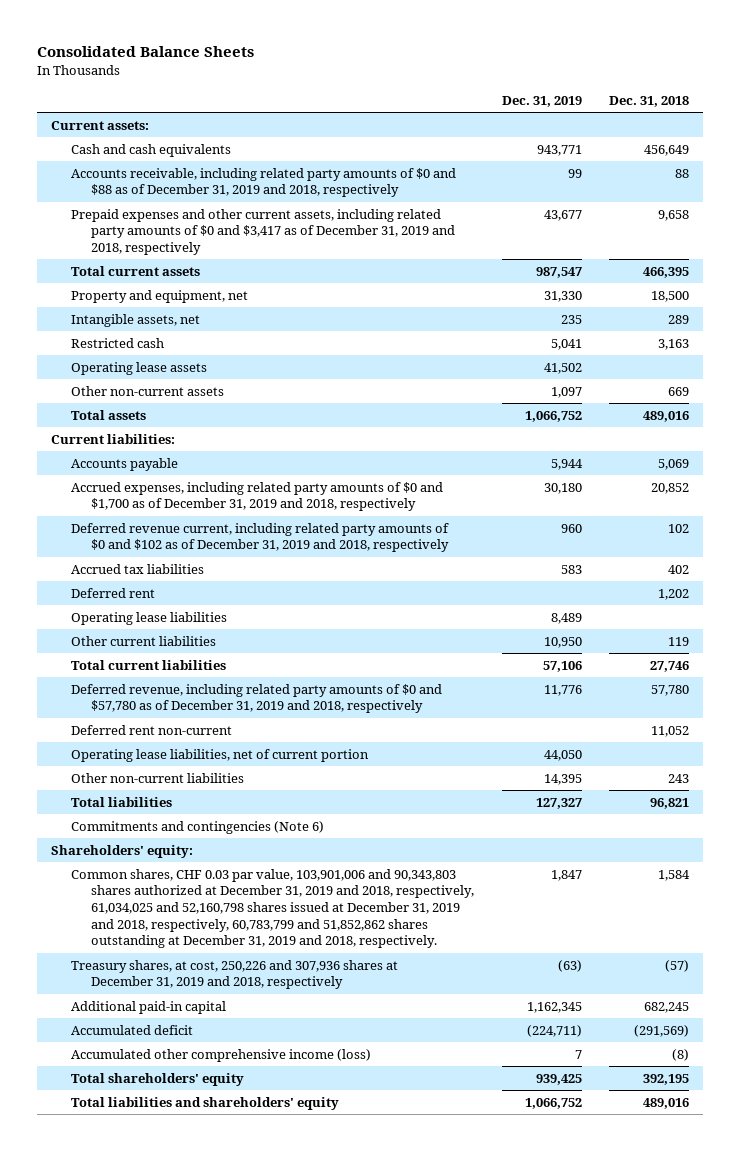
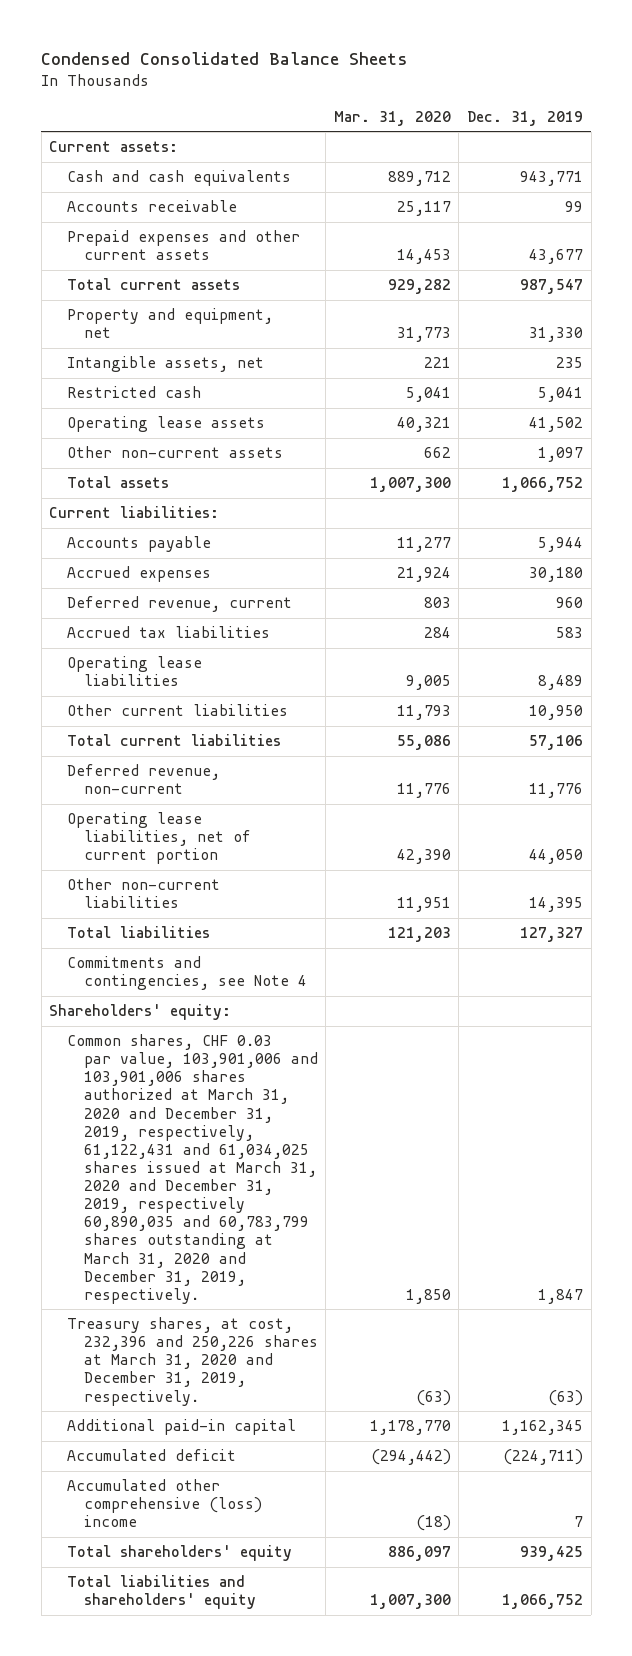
[36,46,254,58] Consolidated Balance Sheets -> [41,52,409,66] Condensed Consolidated Balance Sheets
[609,95,690,107] Dec. 31, 2018 -> none
none -> [333,110,451,126] Mar. 31, 2020
[71,167,457,198] Accounts receivable, including related party amounts of $0 and $88 as of December 31, 2019 and 2018, respectively -> [66,200,237,213] Accounts receivable
[71,208,456,256] Prepaid expenses and other current assets, including related party amounts of $0 and $3,417 as of December 31, 2019 and 2018, respectively -> [66,230,300,261] Prepaid expenses and other current assets
[71,481,444,512] Accrued expenses, including related party amounts of $0 and $1,700 as of December 31, 2019 and 2018, respectively -> [66,566,211,583] Accrued expenses
[71,522,450,553] Deferred revenue current, including related party amounts of $0 and $102 as of December 31, 2019 and 2018, respectively -> [66,596,292,613] Deferred revenue, current
[71,587,156,598] Deferred rent -> none
[71,724,233,735] Deferred rent non-current -> none
[71,683,443,714] Deferred revenue, including related party amounts of $0 and $57,780 as of December 31, 2019 and 2018, respectively -> [66,764,220,795] Deferred revenue, non-current
[71,820,325,834] Commitments and contingencies (Note 6) -> [66,956,307,991] Commitments and contingencies, see Note 4
[71,868,475,949] Common shares, CHF 0.03 par value, 103,901,006 and 90,343,803 shares authorized at December 31, 2019 and 2018, respectively, 61,034,025 and 52,160,798 shares issued at December 31, 2019 and 2018, respectively, 60,783,799 and 51,852,862 shares outstanding at December 31, 2019 and 2018, respectively. -> [66,1034,318,1304] Common shares, CHF 0.03 par value, 103,901,006 and 103,901,006 shares authorized at March 31, 2020 and December 31, 2019, respectively, 61,122,431 and 61,034,025 shares issued at March 31, 2020 and December 31, 2019, respectively 60,890,035 and 60,783,799 shares outstanding at March 31, 2020 and December 31, 2019, respectively.
[71,959,399,990] Treasury shares, at cost, 250,226 and 307,936 shares at December 31, 2019 and 2018, respectively -> [66,1317,318,1406] Treasury shares, at cost, 232,396 and 250,226 shares at March 31, 2020 and December 31, 2019, respectively.
[71,1048,372,1062] Accumulated other comprehensive income (loss) -> [66,1479,262,1528] Accumulated other comprehensive (loss) income

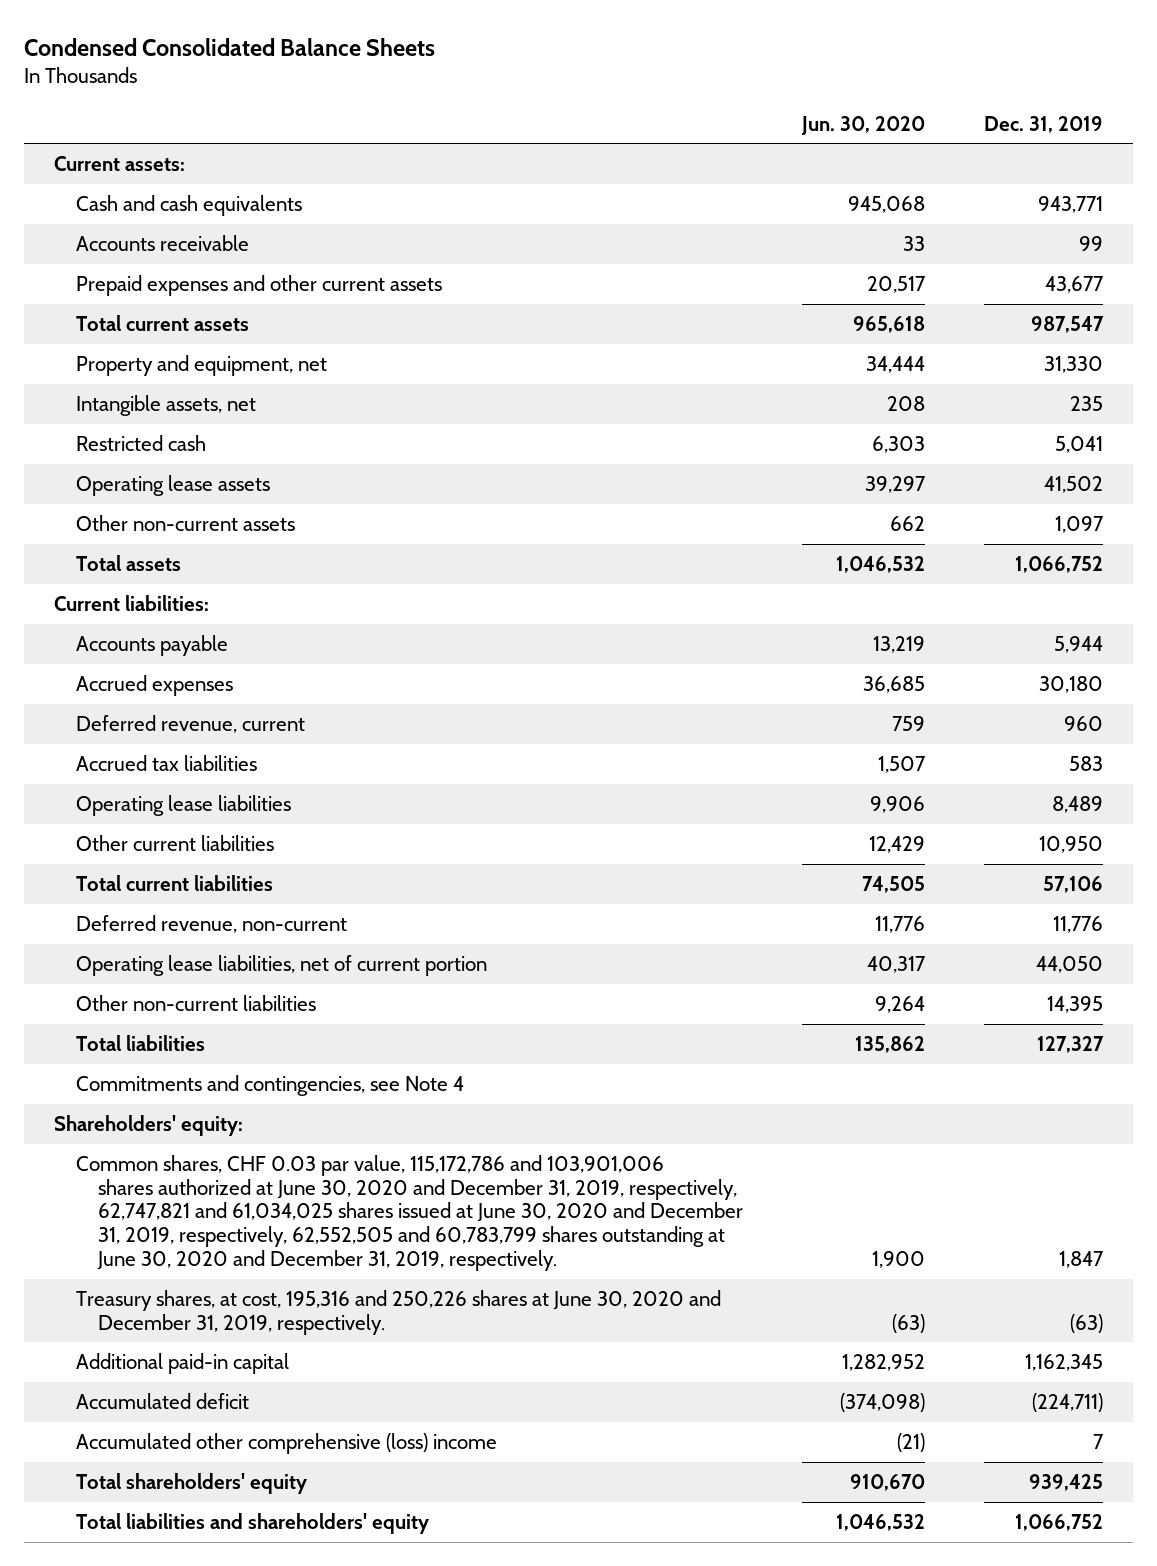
[333,110,451,126] Mar. 31, 2020 -> none
none -> [801,115,926,135] Jun. 30, 2020
[66,1034,318,1304] Common shares, CHF 0.03 par value, 103,901,006 and 103,901,006 shares authorized at March 31, 2020 and December 31, 2019, respectively, 61,122,431 and 61,034,025 shares issued at March 31, 2020 and December 31, 2019, respectively 60,890,035 and 60,783,799 shares outstanding at March 31, 2020 and December 31, 2019, respectively. -> [76,1154,744,1271] Common shares, CHF 0.03 par value, 115,172,786 and 103,901,006 shares authorized at June 30, 2020 and December 31, 2019, respectively, 62,747,821 and 61,034,025 shares issued at June 30, 2020 and December 31, 2019, respectively, 62,552,505 and 60,783,799 shares outstanding at June 30, 2020 and December 31, 2019, respectively.
[66,1317,318,1406] Treasury shares, at cost, 232,396 and 250,226 shares at March 31, 2020 and December 31, 2019, respectively. -> [76,1289,722,1335] Treasury shares, at cost, 195,316 and 250,226 shares at June 30, 2020 and December 31, 2019, respectively.

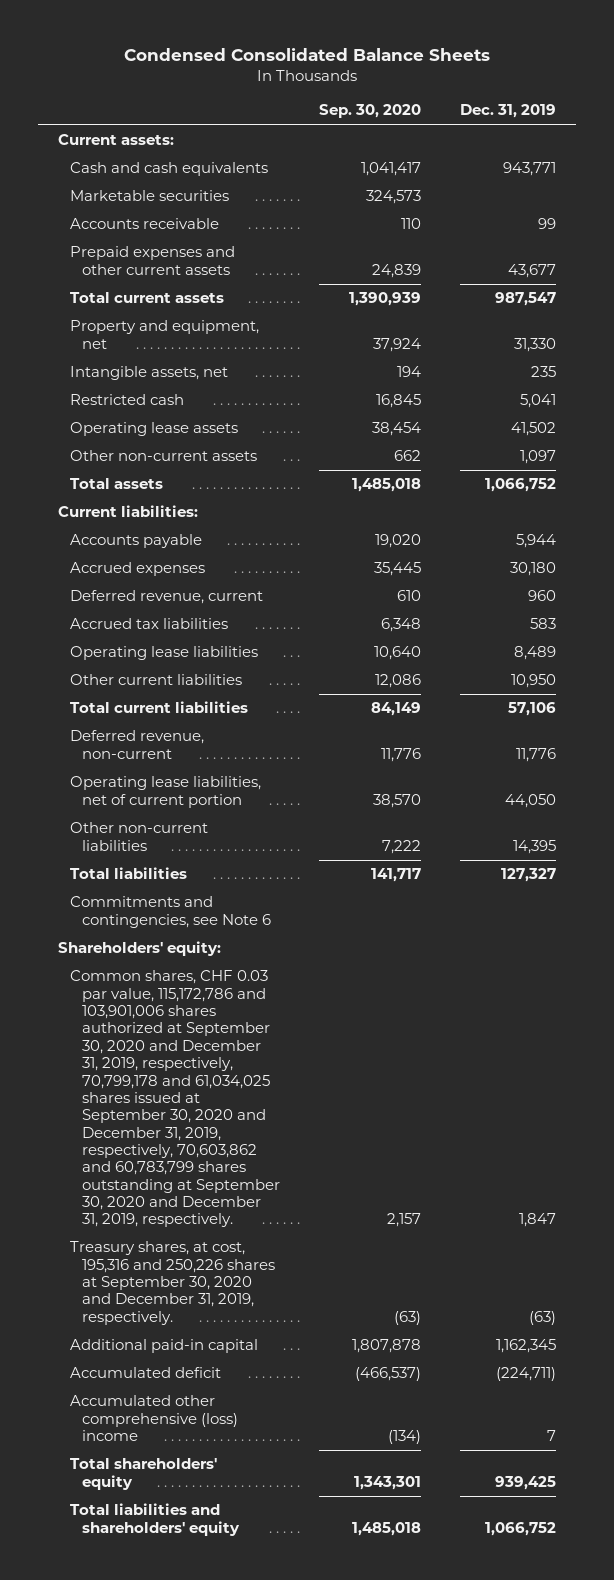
[801,115,926,135] Jun. 30, 2020 -> none
none -> [319,104,422,119] Sep. 30, 2020
none -> [69,190,229,202] Marketable securities
[76,1074,465,1096] Commitments and contingencies, see Note 4 -> [69,896,271,928] Commitments and contingencies, see Note 6
[76,1154,744,1271] Common shares, CHF 0.03 par value, 115,172,786 and 103,901,006 shares authorized at June 30, 2020 and December 31, 2019, respectively, 62,747,821 and 61,034,025 shares issued at June 30, 2020 and December 31, 2019, respectively, 62,552,505 and 60,783,799 shares outstanding at June 30, 2020 and December 31, 2019, respectively. -> [69,970,280,1228] Common shares, CHF 0.03 par value, 115,172,786 and 103,901,006 shares authorized at September 30, 2020 and December 31, 2019, respectively, 70,799,178 and 61,034,025 shares issued at September 30, 2020 and December 31, 2019, respectively, 70,603,862 and 60,783,799 shares outstanding at September 30, 2020 and December 31, 2019, respectively.
[76,1289,722,1335] Treasury shares, at cost, 195,316 and 250,226 shares at June 30, 2020 and December 31, 2019, respectively. -> [69,1241,275,1325] Treasury shares, at cost, 195,316 and 250,226 shares at September 30, 2020 and December 31, 2019, respectively.

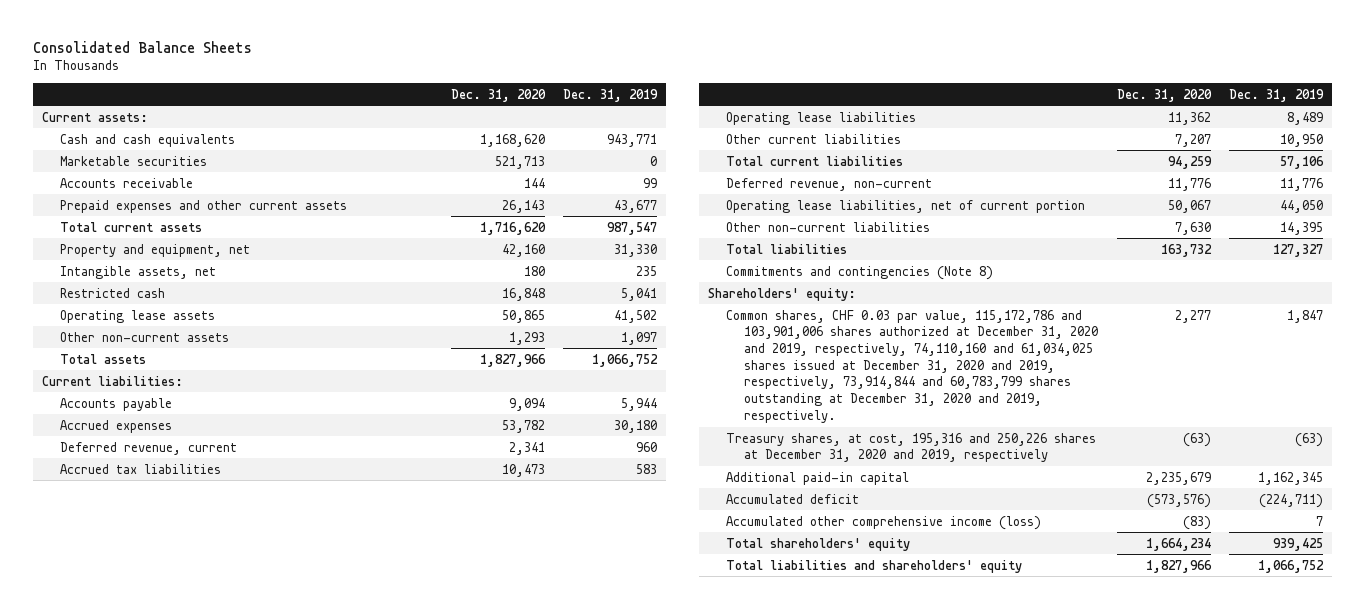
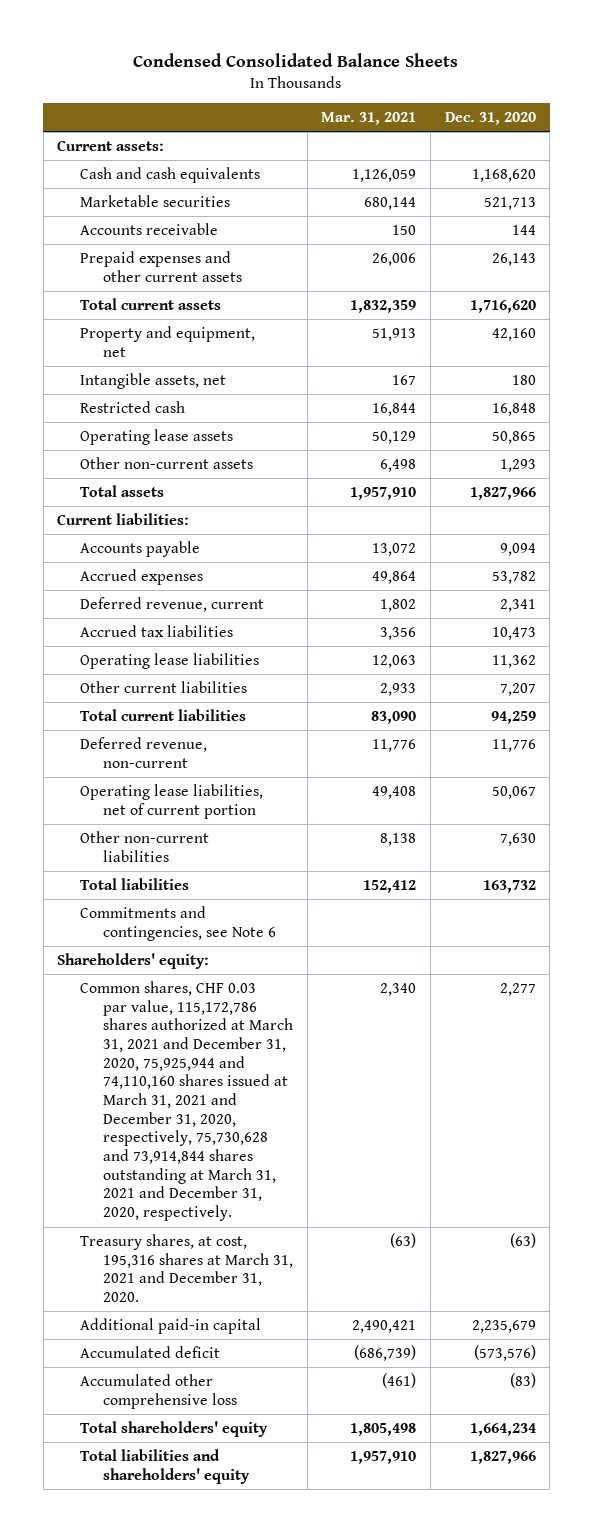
[32,40,252,53] Consolidated Balance Sheets -> [133,53,459,68] Condensed Consolidated Balance Sheets
[563,88,659,102] Dec. 31, 2019 -> none
none -> [321,112,417,126] Mar. 31, 2021
[726,265,994,280] Commitments and contingencies (Note 8) -> [80,905,277,941] Commitments and contingencies, see Note 6
[726,309,1099,423] Common shares, CHF 0.03 par value, 115,172,786 and 103,901,006 shares authorized at December 31, 2020 and 2019, respectively, 74,110,160 and 61,034,025 shares issued at December 31, 2020 and 2019, respectively, 73,914,844 and 60,783,799 shares outstanding at December 31, 2020 and 2019, respectively. -> [80,980,294,1222] Common shares, CHF 0.03 par value, 115,172,786 shares authorized at March 31, 2021 and December 31, 2020, 75,925,944 and 74,110,160 shares issued at March 31, 2021 and December 31, 2020, respectively, 75,730,628 and 73,914,844 shares outstanding at March 31, 2021 and December 31, 2020, respectively.
[726,432,1097,463] Treasury shares, at cost, 195,316 and 250,226 shares at December 31, 2020 and 2019, respectively -> [80,1233,294,1302] Treasury shares, at cost, 195,316 shares at March 31, 2021 and December 31, 2020.
[726,515,1042,530] Accumulated other comprehensive income (loss) -> [80,1373,238,1409] Accumulated other comprehensive loss

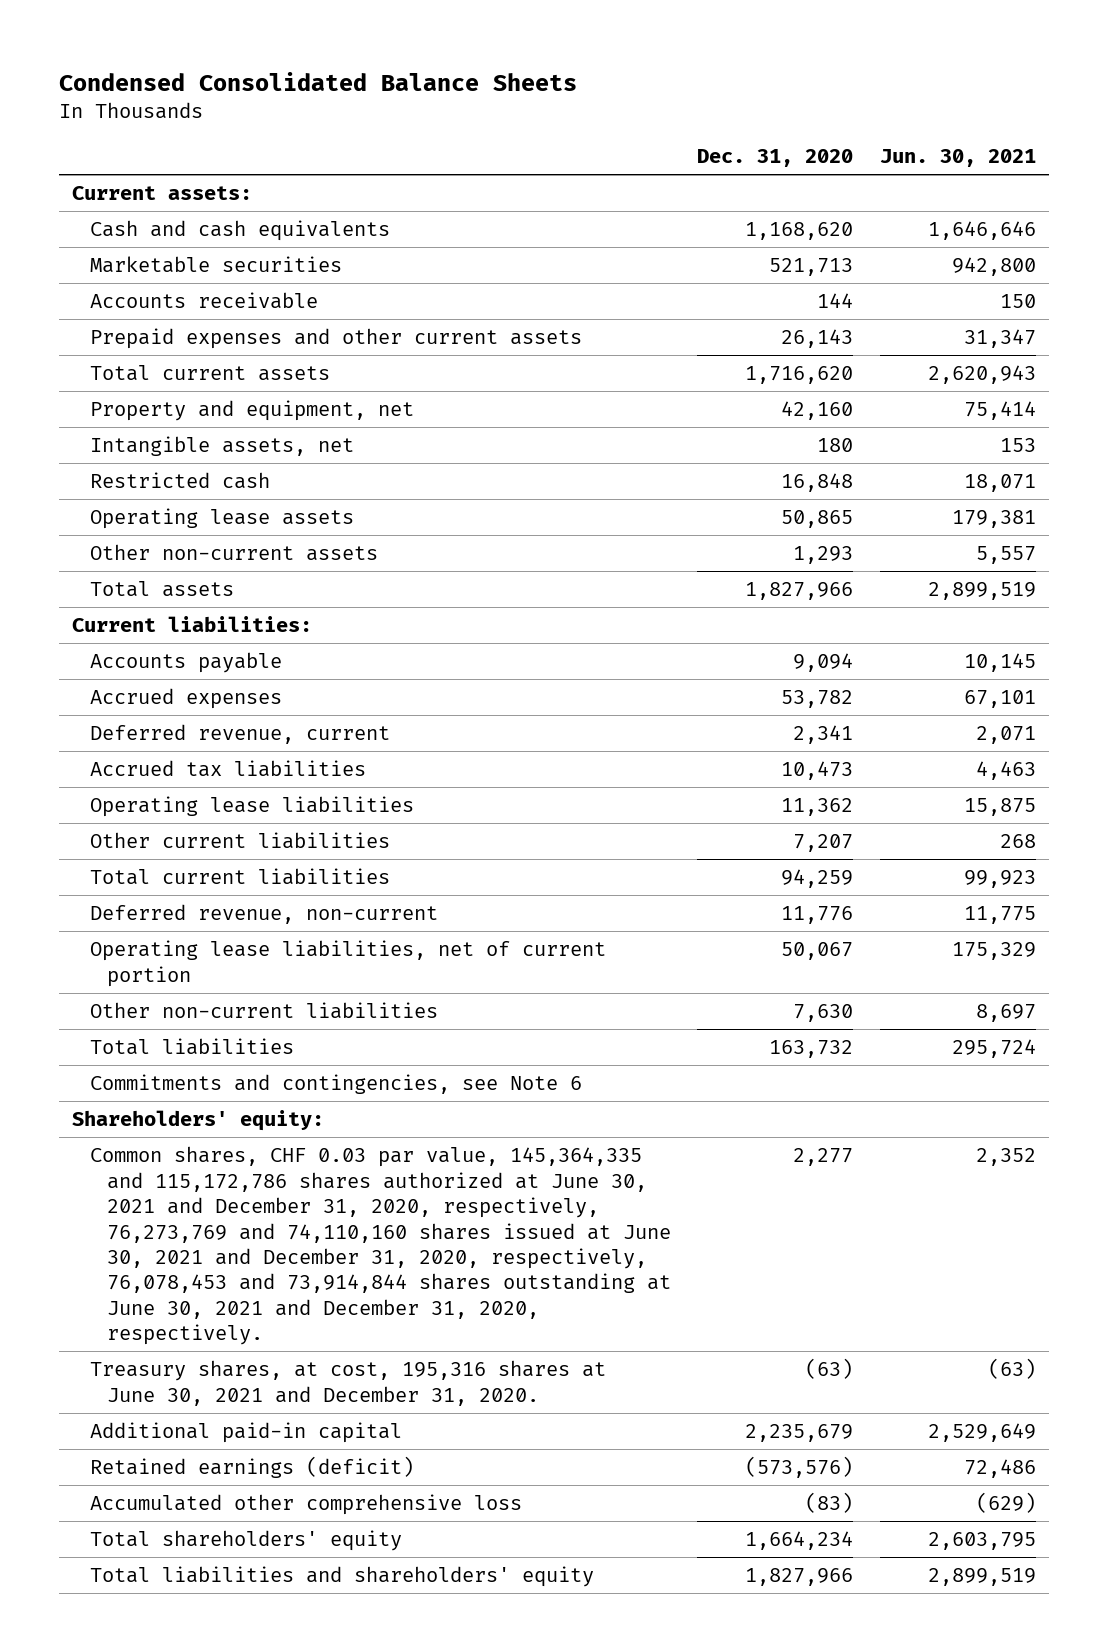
[321,112,417,126] Mar. 31, 2021 -> none
none -> [879,149,1036,168] Jun. 30, 2021
[80,980,294,1222] Common shares, CHF 0.03 par value, 115,172,786 shares authorized at March 31, 2021 and December 31, 2020, 75,925,944 and 74,110,160 shares issued at March 31, 2021 and December 31, 2020, respectively, 75,730,628 and 73,914,844 shares outstanding at March 31, 2021 and December 31, 2020, respectively. -> [89,1146,672,1346] Common shares, CHF 0.03 par value, 145,364,335 and 115,172,786 shares authorized at June 30, 2021 and December 31, 2020, respectively, 76,273,769 and 74,110,160 shares issued at June 30, 2021 and December 31, 2020, respectively, 76,078,453 and 73,914,844 shares outstanding at June 30, 2021 and December 31, 2020, respectively.
[80,1233,294,1302] Treasury shares, at cost, 195,316 shares at March 31, 2021 and December 31, 2020. -> [89,1360,606,1406] Treasury shares, at cost, 195,316 shares at June 30, 2021 and December 31, 2020.
[80,1345,221,1358] Accumulated deficit -> [89,1456,414,1479] Retained earnings (deficit)

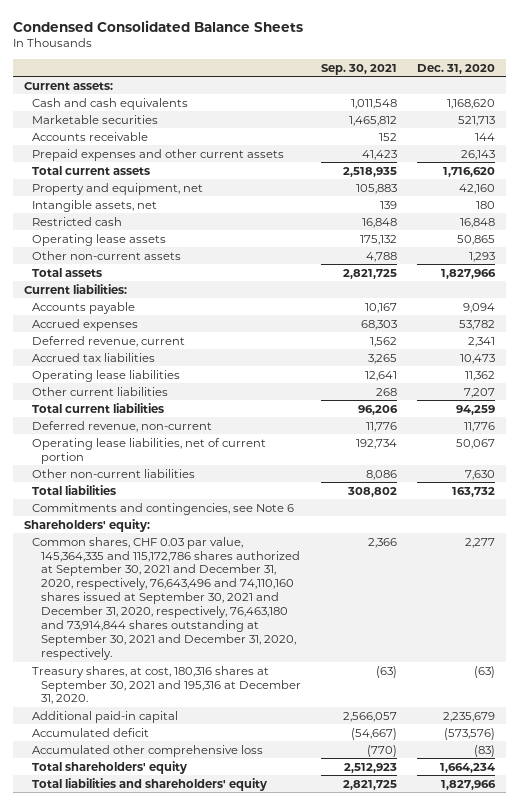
[879,149,1036,168] Jun. 30, 2021 -> none
none -> [321,63,398,75] Sep. 30, 2021
[89,1146,672,1346] Common shares, CHF 0.03 par value, 145,364,335 and 115,172,786 shares authorized at June 30, 2021 and December 31, 2020, respectively, 76,273,769 and 74,110,160 shares issued at June 30, 2021 and December 31, 2020, respectively, 76,078,453 and 73,914,844 shares outstanding at June 30, 2021 and December 31, 2020, respectively. -> [32,536,300,661] Common shares, CHF 0.03 par value, 145,364,335 and 115,172,786 shares authorized at September 30, 2021 and December 31, 2020, respectively, 76,643,496 and 74,110,160 shares issued at September 30, 2021 and December 31, 2020, respectively, 76,463,180 and 73,914,844 shares outstanding at September 30, 2021 and December 31, 2020, respectively.
[89,1360,606,1406] Treasury shares, at cost, 195,316 shares at June 30, 2021 and December 31, 2020. -> [32,665,301,705] Treasury shares, at cost, 180,316 shares at September 30, 2021 and 195,316 at December 31, 2020.
[89,1456,414,1479] Retained earnings (deficit) -> [32,727,150,737] Accumulated deficit

